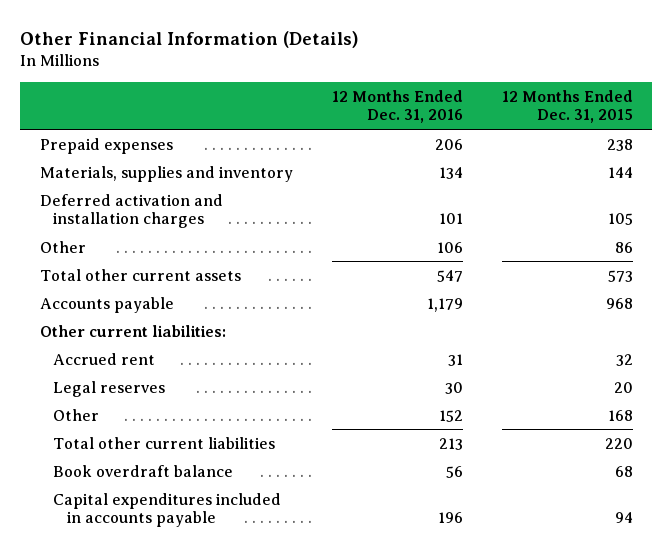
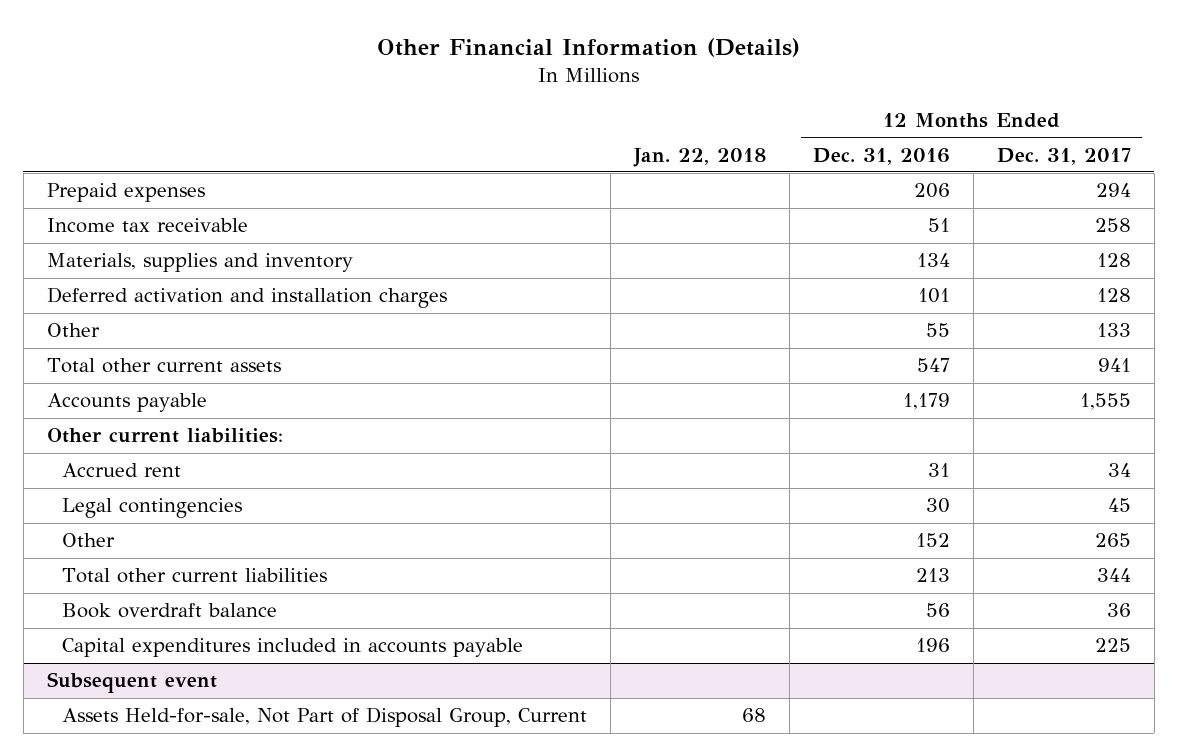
[501,89,633,124] 12 Months Ended Dec. 31, 2015 -> none
none -> [632,147,766,167] Jan. 22, 2018
none -> [996,147,1131,165] Dec. 31, 2017
none -> [46,218,248,234] Income tax receivable
[436,241,463,253] 106 -> [925,323,950,338] 55
[53,380,166,397] Legal reserves -> [62,498,243,519] Legal contingencies
none -> [46,672,217,694] Subsequent event
none -> [62,707,588,728] Assets Held-for-sale, Not Part of Disposal Group, Current

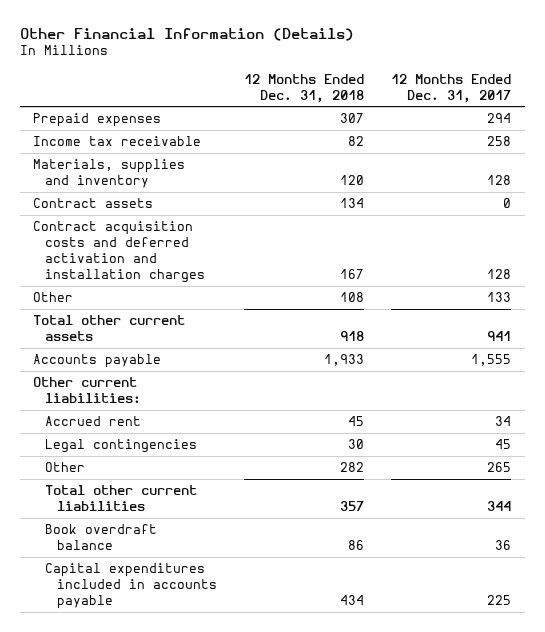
[632,147,766,167] Jan. 22, 2018 -> none
[812,147,950,165] Dec. 31, 2016 -> none
none -> [243,73,364,103] 12 Months Ended Dec. 31, 2018
none -> [33,198,154,209] Contract assets
[46,287,447,309] Deferred activation and installation charges -> [33,221,205,283] Contract acquisition costs and deferred activation and installation charges
[46,672,217,694] Subsequent event -> none
[62,707,588,728] Assets Held-for-sale, Not Part of Disposal Group, Current -> none

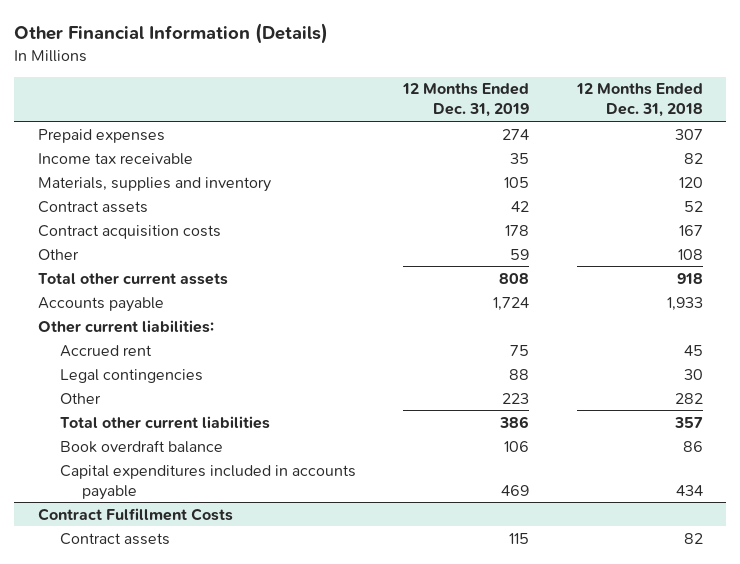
[391,73,512,103] 12 Months Ended Dec. 31, 2017 -> none
none -> [402,83,530,118] 12 Months Ended Dec. 31, 2019
[339,198,364,209] 134 -> [683,200,703,212] 52
[33,221,205,283] Contract acquisition costs and deferred activation and installation charges -> [37,224,221,239] Contract acquisition costs
none -> [37,507,233,521] Contract Fulfillment Costs
none -> [59,532,170,545] Contract assets

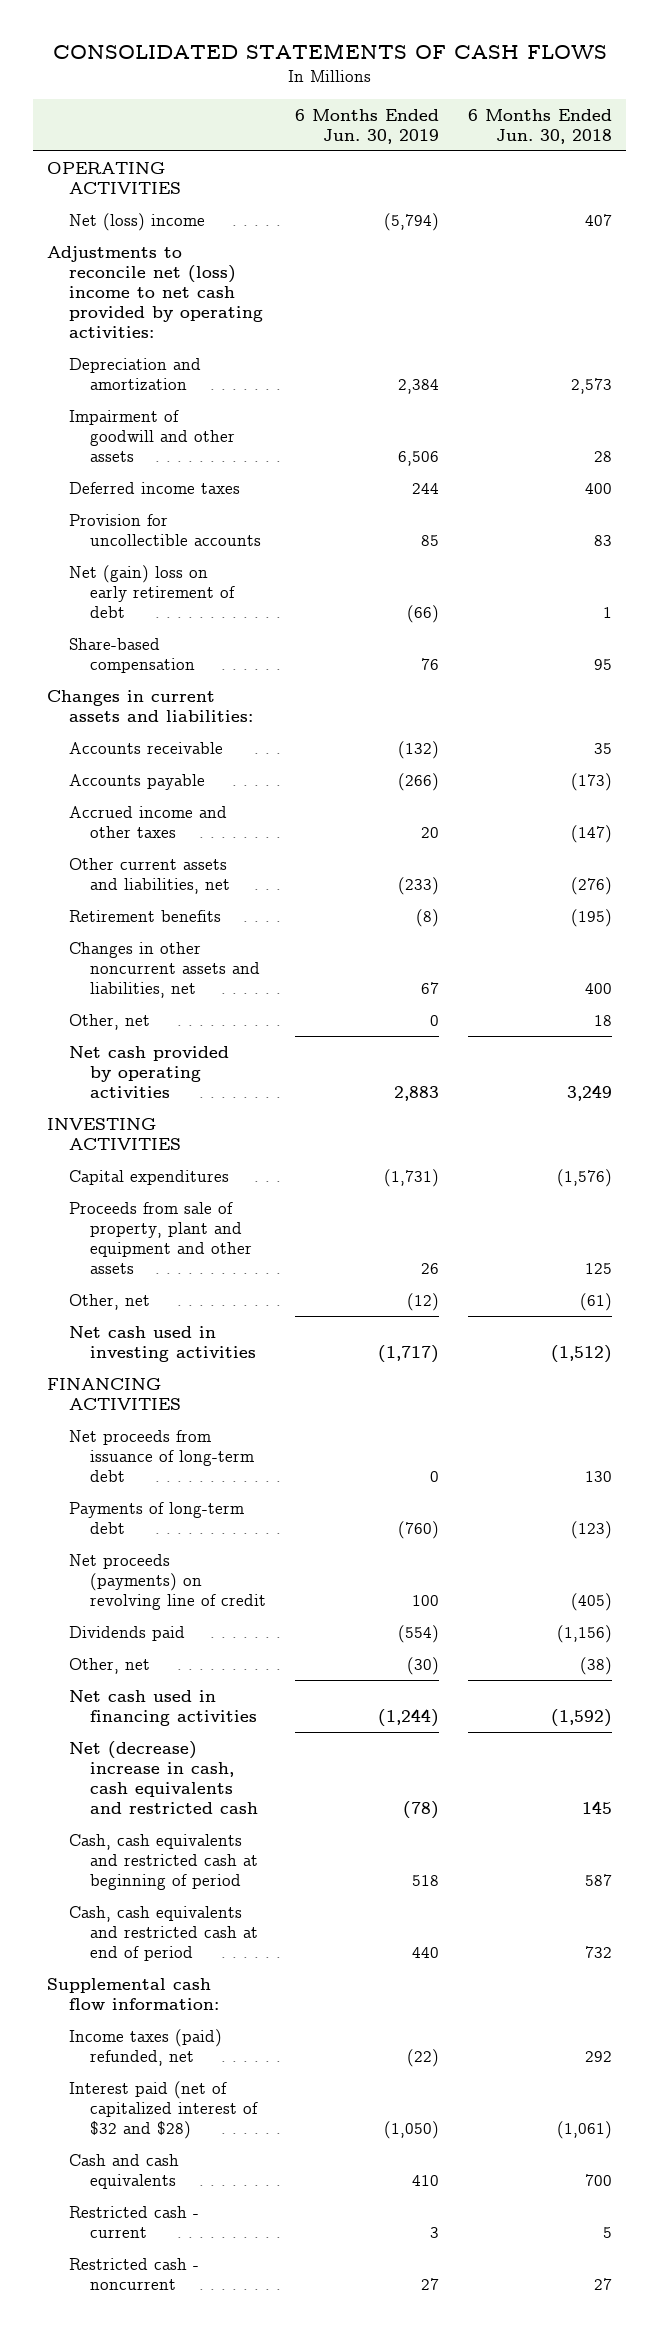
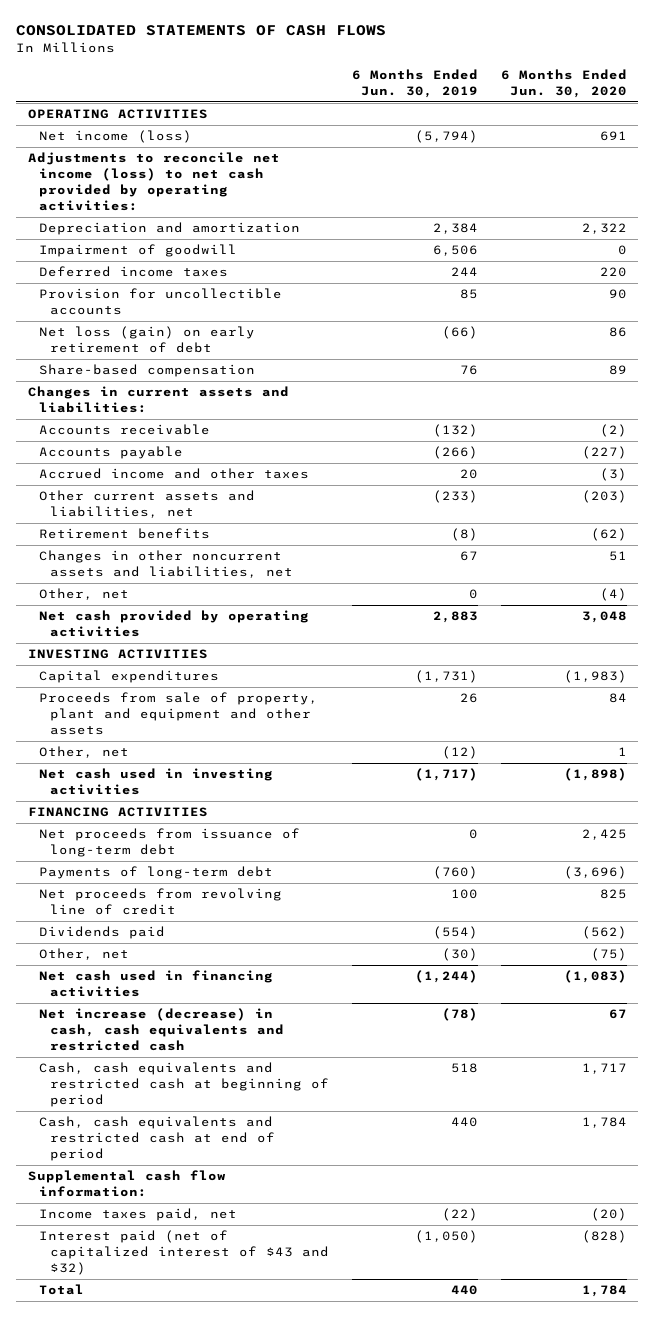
[467,108,612,144] 6 Months Ended Jun. 30, 2018 -> none
none -> [500,69,627,99] 6 Months Ended Jun. 30, 2020
[68,212,205,231] Net (loss) income -> [38,130,192,144] Net income (loss)
[47,245,263,339] Adjustments to reconcile net (loss) income to net cash provided by operating activities: -> [27,152,280,211] Adjustments to reconcile net income (loss) to net cash provided by operating activities:
[68,409,236,462] Impairment of goodwill and other assets -> [38,244,237,258] Impairment of goodwill
[68,564,236,618] Net (gain) loss on early retirement of debt -> [38,326,255,354] Net loss (gain) on early retirement of debt
[68,1553,267,1610] Net proceeds (payments) on revolving line of credit -> [38,888,282,916] Net proceeds from revolving line of credit
[68,1740,259,1814] Net (decrease) increase in cash, cash equivalents and restricted cash -> [38,1008,284,1052] Net increase (decrease) in cash, cash equivalents and restricted cash
[68,2153,179,2189] Cash and cash equivalents -> none
[68,2205,199,2238] Restricted cash - current -> none
[68,2257,199,2290] Restricted cash - noncurrent -> none
[68,2028,222,2066] Income taxes (paid) refunded, net -> [38,1208,237,1222] Income taxes paid, net
[68,2080,259,2139] Interest paid (net of capitalized interest of $32 and $28) -> [38,1230,329,1276] Interest paid (net of capitalized interest of $43 and $32)
none -> [38,1284,84,1296] Total

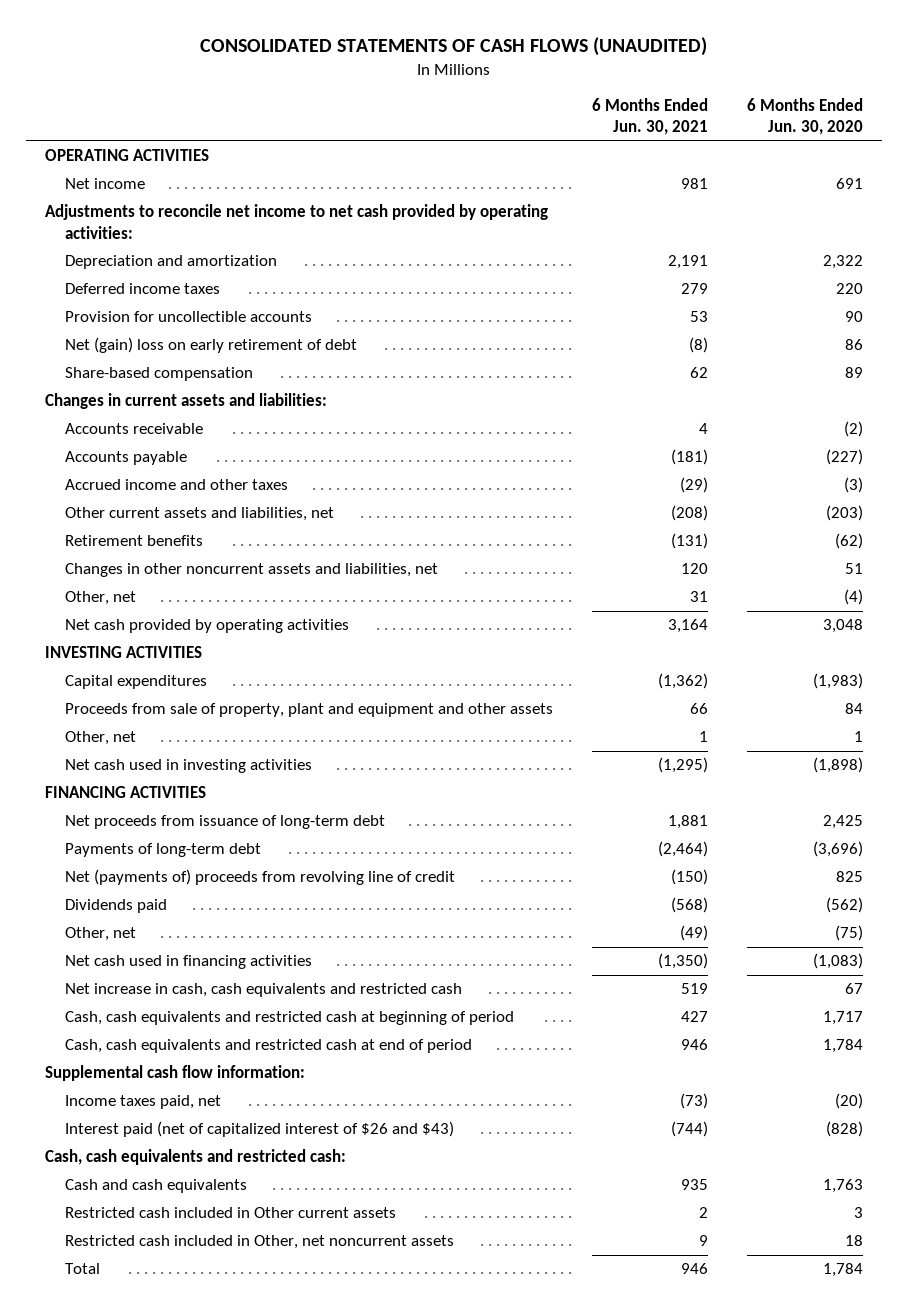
[16,25,387,37] CONSOLIDATED STATEMENTS OF CASH FLOWS -> [199,37,707,57] CONSOLIDATED STATEMENTS OF CASH FLOWS (UNAUDITED)
[351,69,478,99] 6 Months Ended Jun. 30, 2019 -> none
none -> [591,97,708,136] 6 Months Ended Jun. 30, 2021
[38,130,192,144] Net income (loss) -> [64,178,145,190] Net income
[27,152,280,211] Adjustments to reconcile net income (loss) to net cash provided by operating activities: -> [45,204,549,239] Adjustments to reconcile net income to net cash provided by operating activities:
[38,244,237,258] Impairment of goodwill -> none
[38,326,255,354] Net loss (gain) on early retirement of debt -> [64,337,357,354] Net (gain) loss on early retirement of debt
[38,888,282,916] Net proceeds from revolving line of credit -> [64,869,455,886] Net (payments of) proceeds from revolving line of credit
[38,1008,284,1052] Net increase (decrease) in cash, cash equivalents and restricted cash -> [64,983,462,998] Net increase in cash, cash equivalents and restricted cash
[38,1230,329,1276] Interest paid (net of capitalized interest of $43 and $32) -> [64,1121,454,1138] Interest paid (net of capitalized interest of $26 and $43)
none -> [45,1149,347,1166] Cash, cash equivalents and restricted cash:
none -> [64,1179,247,1194] Cash and cash equivalents
none -> [64,1207,396,1219] Restricted cash included in Other current assets
none -> [64,1235,454,1250] Restricted cash included in Other, net noncurrent assets

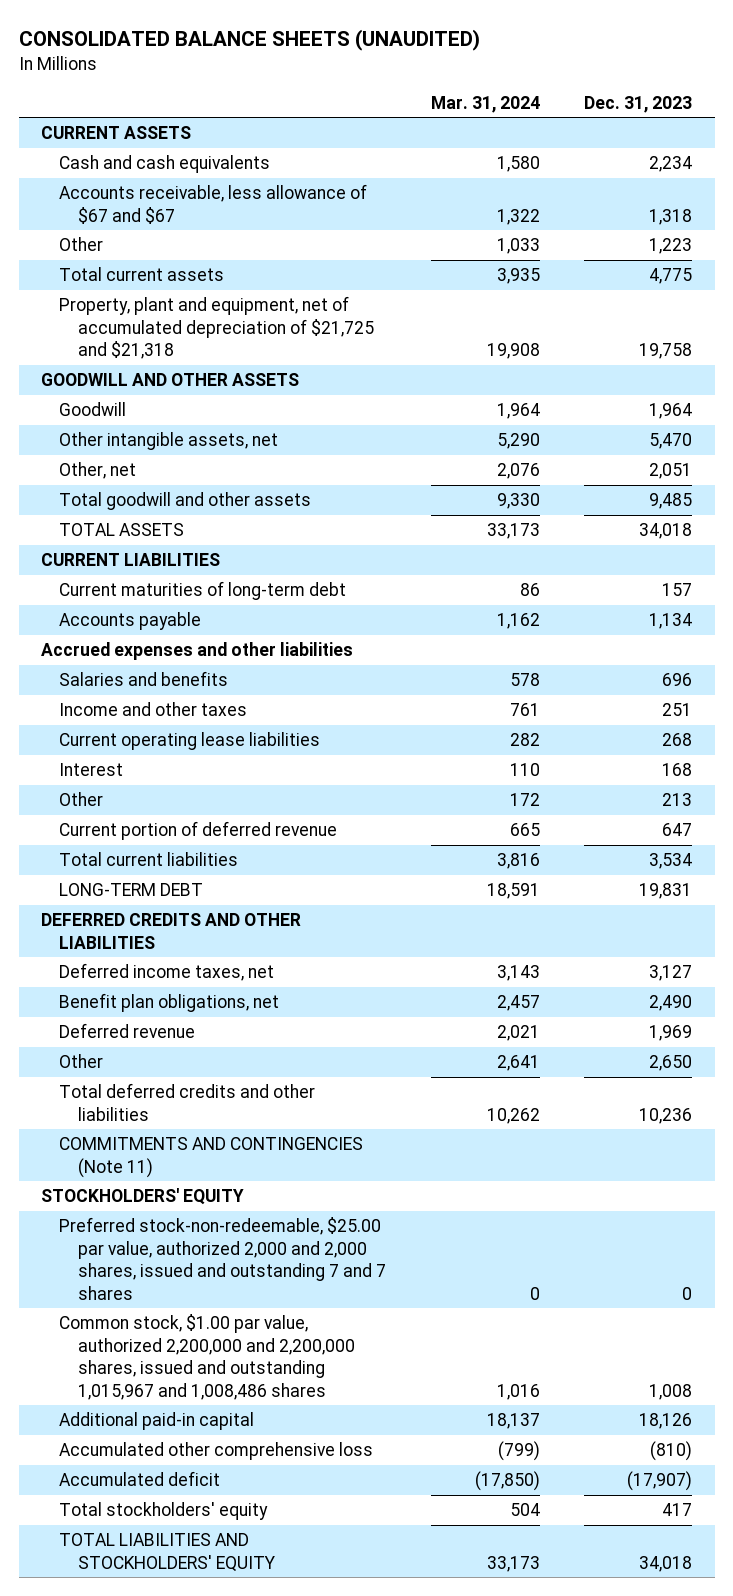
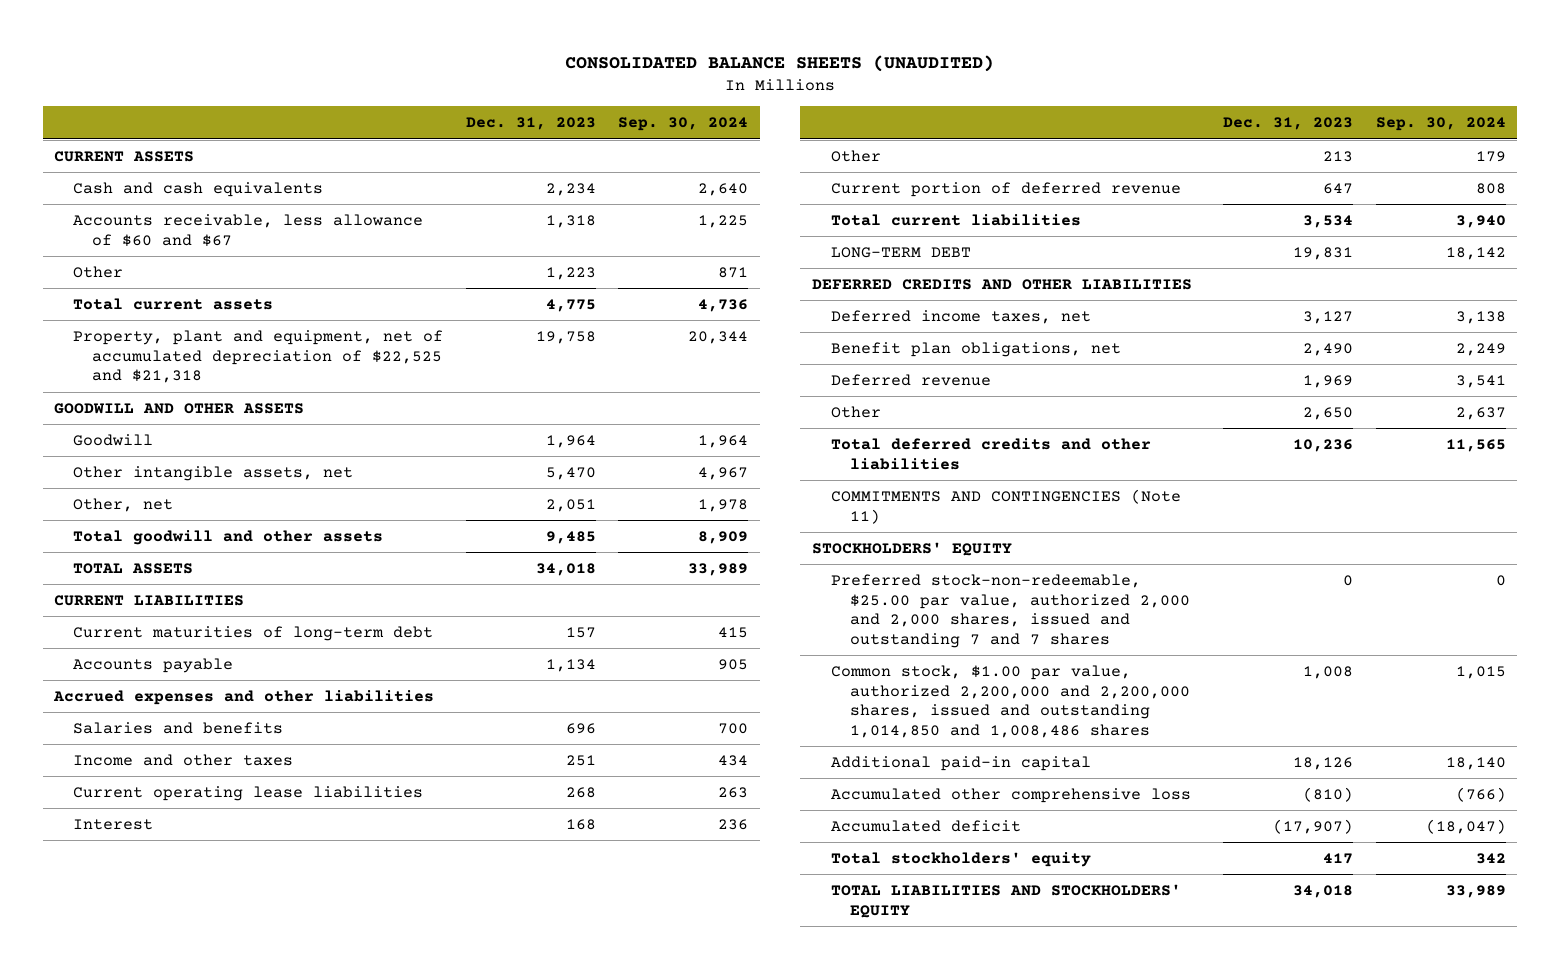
[430,95,540,113] Mar. 31, 2024 -> none
none -> [618,117,749,132] Sep. 30, 2024
[59,184,368,224] Accounts receivable, less allowance of $67 and $67 -> [73,213,424,247] Accounts receivable, less allowance of $60 and $67
[59,296,374,360] Property, plant and equipment, net of accumulated depreciation of $21,725 and $21,318 -> [73,329,444,384] Property, plant and equipment, net of accumulated depreciation of $22,525 and $21,318
[59,1314,355,1400] Common stock, $1.00 par value, authorized 2,200,000 and 2,200,000 shares, issued and outstanding 1,015,967 and 1,008,486 shares -> [830,664,1190,738] Common stock, $1.00 par value, authorized 2,200,000 and 2,200,000 shares, issued and outstanding 1,014,850 and 1,008,486 shares

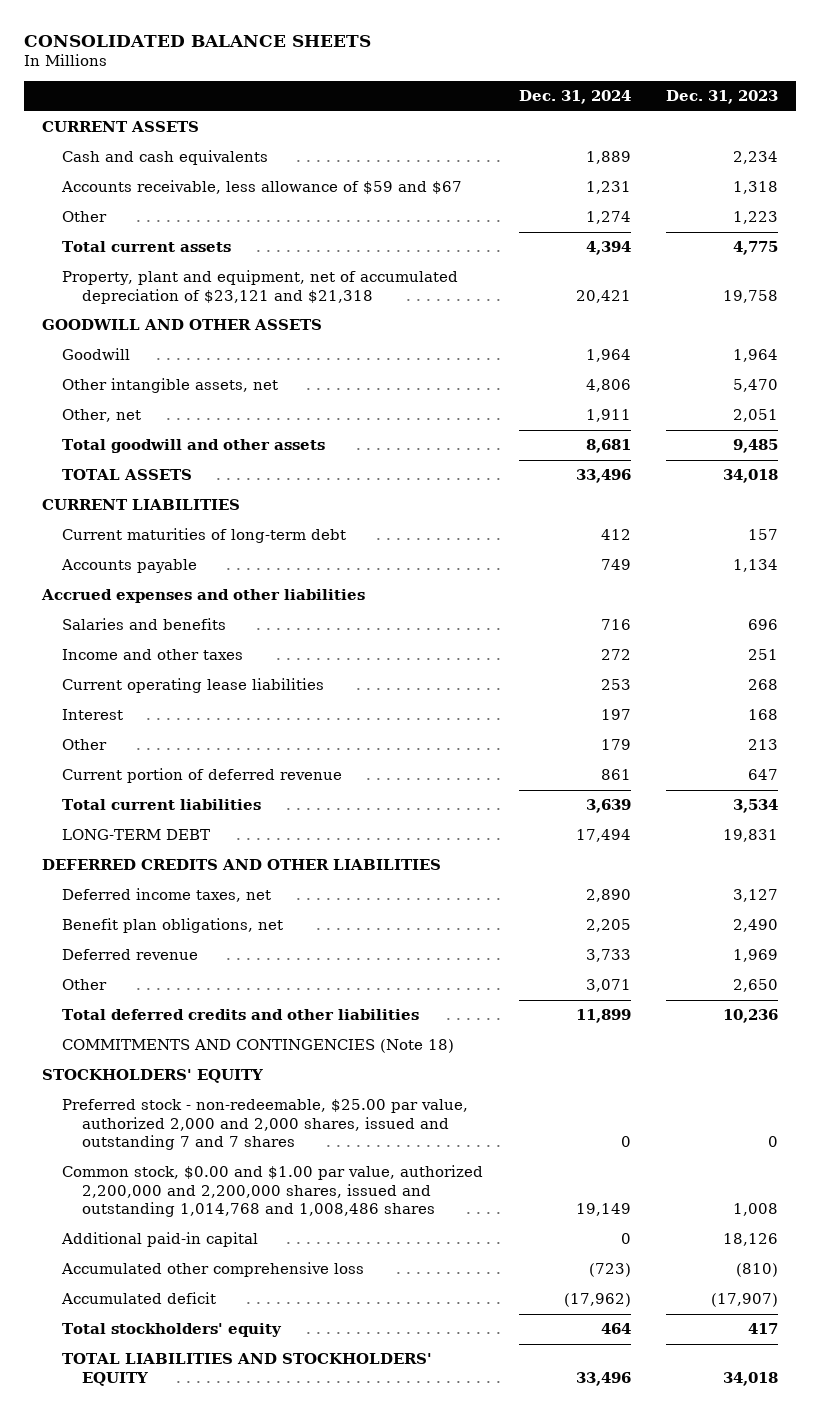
[565,55,995,73] CONSOLIDATED BALANCE SHEETS (UNAUDITED) -> [24,34,372,47] CONSOLIDATED BALANCE SHEETS
[618,117,749,132] Sep. 30, 2024 -> none
none -> [518,89,631,104] Dec. 31, 2024
[73,213,424,247] Accounts receivable, less allowance of $60 and $67 -> [61,180,463,195] Accounts receivable, less allowance of $59 and $67
[73,329,444,384] Property, plant and equipment, net of accumulated depreciation of $22,525 and $21,318 -> [62,270,459,304] Property, plant and equipment, net of accumulated depreciation of $23,121 and $21,318
[830,488,1181,524] COMMITMENTS AND CONTINGENCIES (Note 11) -> [62,1039,455,1054] COMMITMENTS AND CONTINGENCIES (Note 18)
[830,573,1190,648] Preferred stock-non-redeemable, $25.00 par value, authorized 2,000 and 2,000 shares, issued and outstanding 7 and 7 shares -> [62,1099,469,1150] Preferred stock - non-redeemable, $25.00 par value, authorized 2,000 and 2,000 shares, issued and outstanding 7 and 7 shares
[830,664,1190,738] Common stock, $1.00 par value, authorized 2,200,000 and 2,200,000 shares, issued and outstanding 1,014,850 and 1,008,486 shares -> [62,1165,484,1217] Common stock, $0.00 and $1.00 par value, authorized 2,200,000 and 2,200,000 shares, issued and outstanding 1,014,768 and 1,008,486 shares

